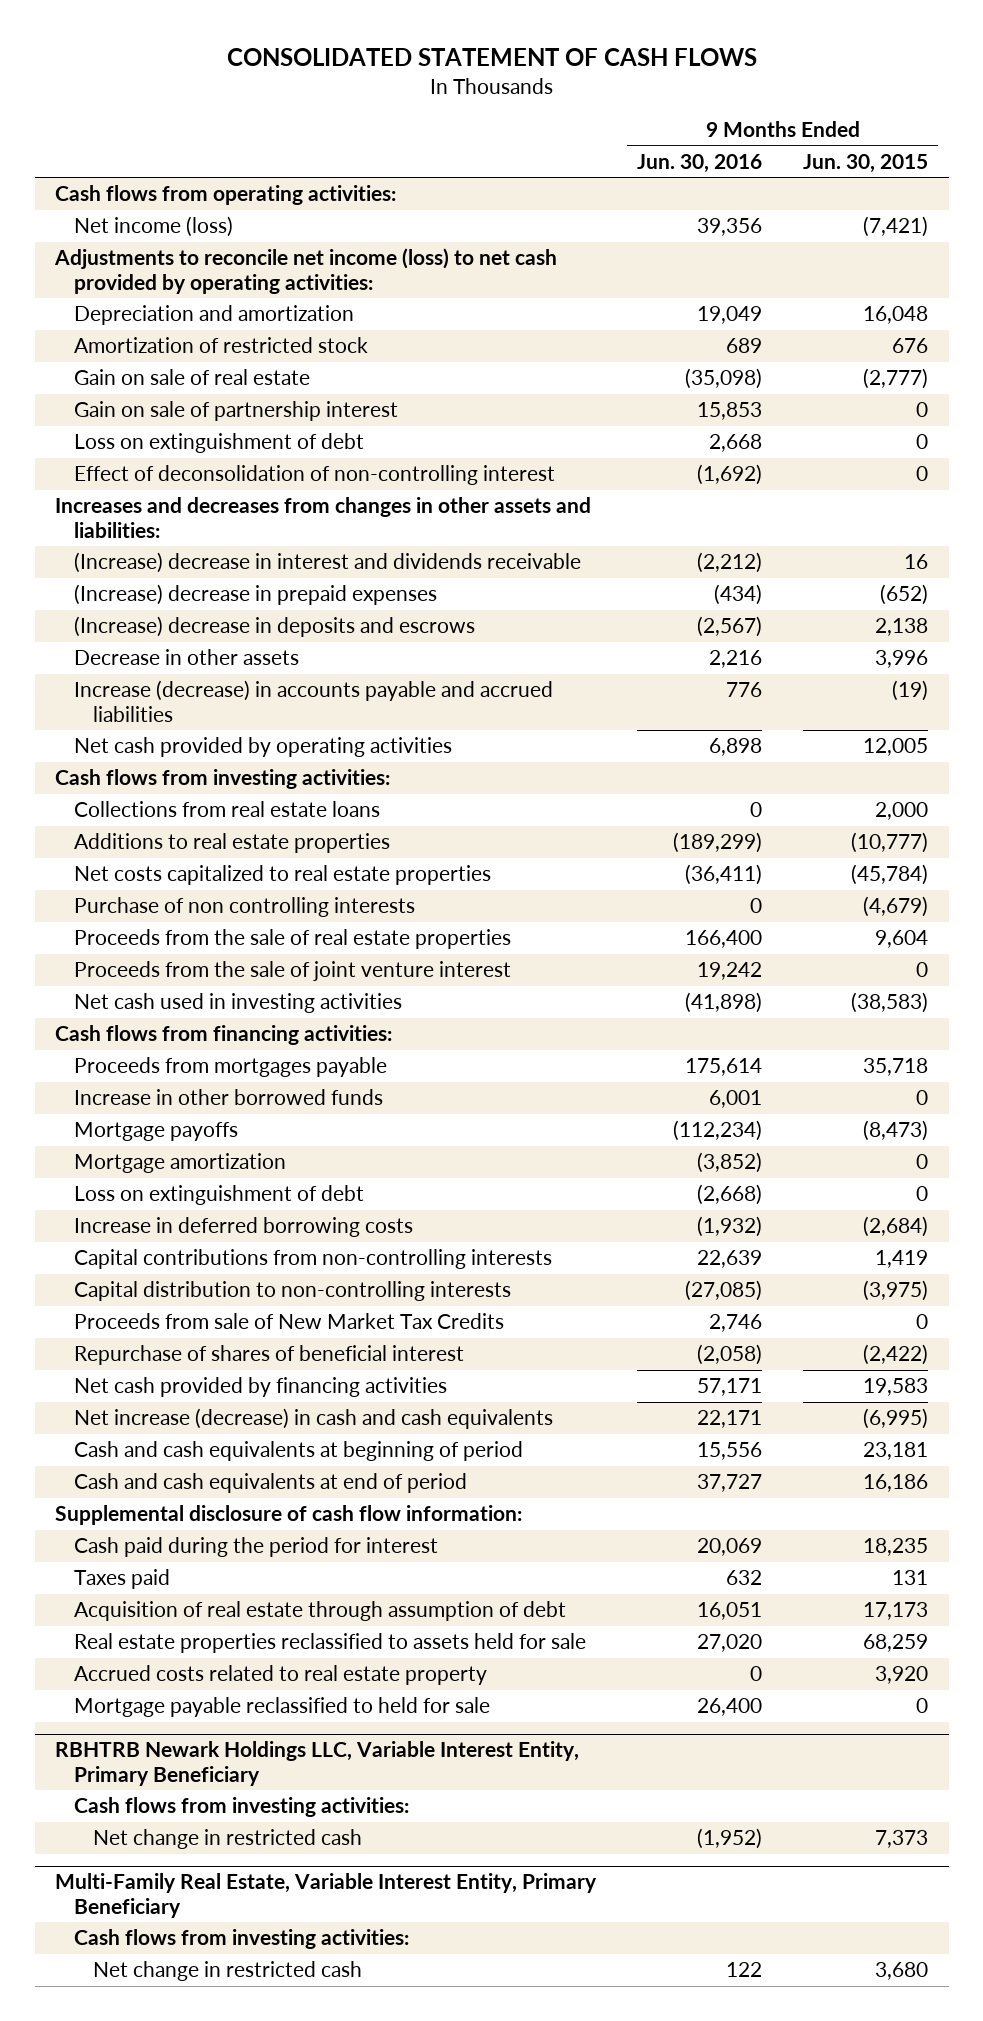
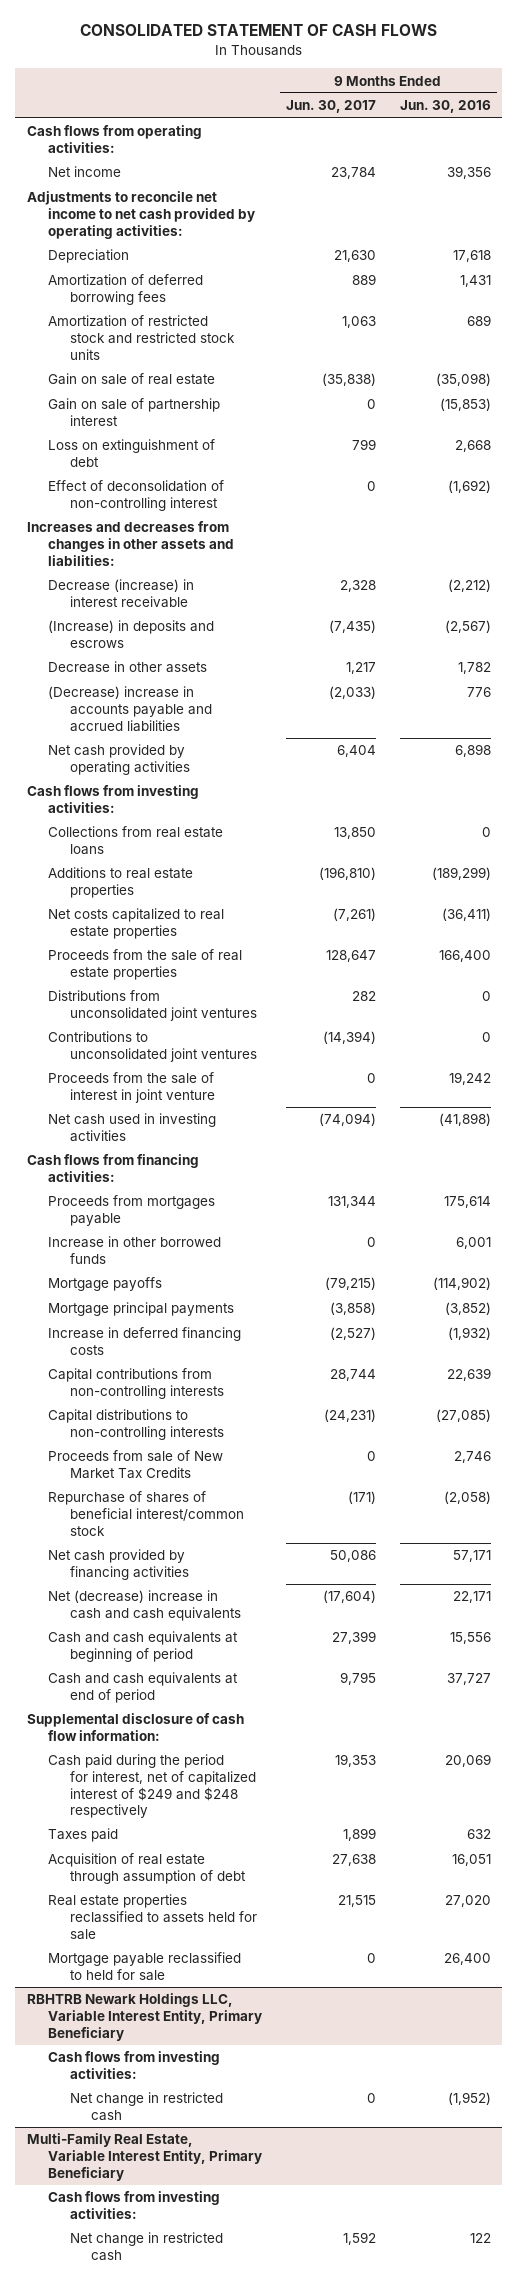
[803,153,929,173] Jun. 30, 2015 -> none
none -> [285,100,376,114] Jun. 30, 2017
[74,216,234,238] Net income (loss) -> [48,166,122,178] Net income
[54,248,558,294] Adjustments to reconcile net income (loss) to net cash provided by operating activities: -> [26,191,256,239] Adjustments to reconcile net income to net cash provided by operating activities:
[74,305,355,326] Depreciation and amortization -> [48,249,130,264] Depreciation
[697,306,763,325] 19,049 -> [452,250,491,263] 17,618
none -> [48,274,204,305] Amortization of deferred borrowing fees
[74,337,369,354] Amortization of restricted stock -> [48,315,235,360] Amortization of restricted stock and restricted stock units
[697,402,763,421] 15,853 -> [439,398,491,412] (15,853)
[74,584,438,606] (Increase) decrease in prepaid expenses -> none
[74,552,582,574] (Increase) decrease in interest and dividends receivable -> [48,579,195,608] Decrease (increase) in interest receivable
[74,616,476,638] (Increase) decrease in deposits and escrows -> [48,620,215,648] (Increase) in deposits and escrows
[709,650,763,669] 2,216 -> [457,662,491,675] 1,782
[74,680,554,722] Increase (decrease) in accounts payable and accrued liabilities -> [48,686,212,732] (Decrease) increase in accounts payable and accrued liabilities
[74,897,416,918] Purchase of non controlling interests -> none
none -> [48,990,257,1021] Distributions from unconsolidated joint ventures
none -> [48,1031,257,1062] Contributions to unconsolidated joint ventures
[74,961,512,982] Proceeds from the sale of joint venture interest -> [48,1072,215,1103] Proceeds from the sale of interest in joint venture
[74,1185,365,1206] Loss on extinguishment of debt -> none
[673,1120,763,1142] (112,234) -> [432,1277,491,1291] (114,902)
[74,1153,287,1174] Mortgage amortization -> [48,1302,235,1317] Mortgage principal payments
[74,1217,414,1238] Increase in deferred borrowing costs -> [48,1327,242,1355] Increase in deferred financing costs
[74,1281,512,1302] Capital distribution to non-controlling interests -> [48,1409,224,1440] Capital distributions to non-controlling interests
[74,1345,465,1366] Repurchase of shares of beneficial interest -> [48,1491,244,1536] Repurchase of shares of beneficial interest/common stock
[74,1408,554,1430] Net increase (decrease) in cash and cash equivalents -> [48,1590,241,1621] Net (decrease) increase in cash and cash equivalents
[74,1537,439,1558] Cash paid during the period for interest -> [48,1754,256,1819] Cash paid during the period for interest, net of capitalized interest of $249 and $248 respectively
[74,1665,488,1686] Accrued costs related to real estate property -> none

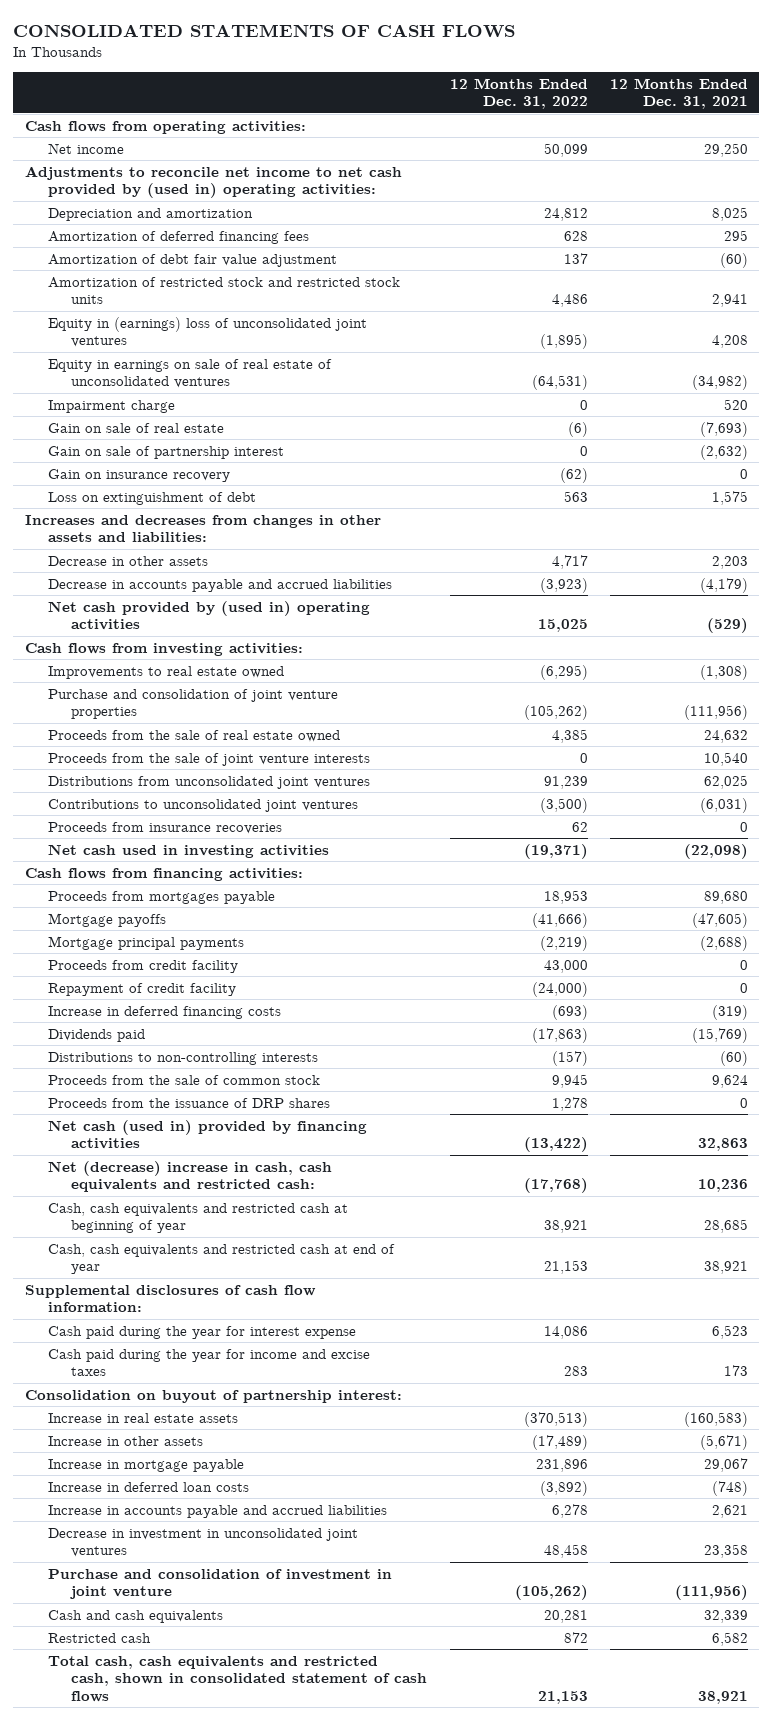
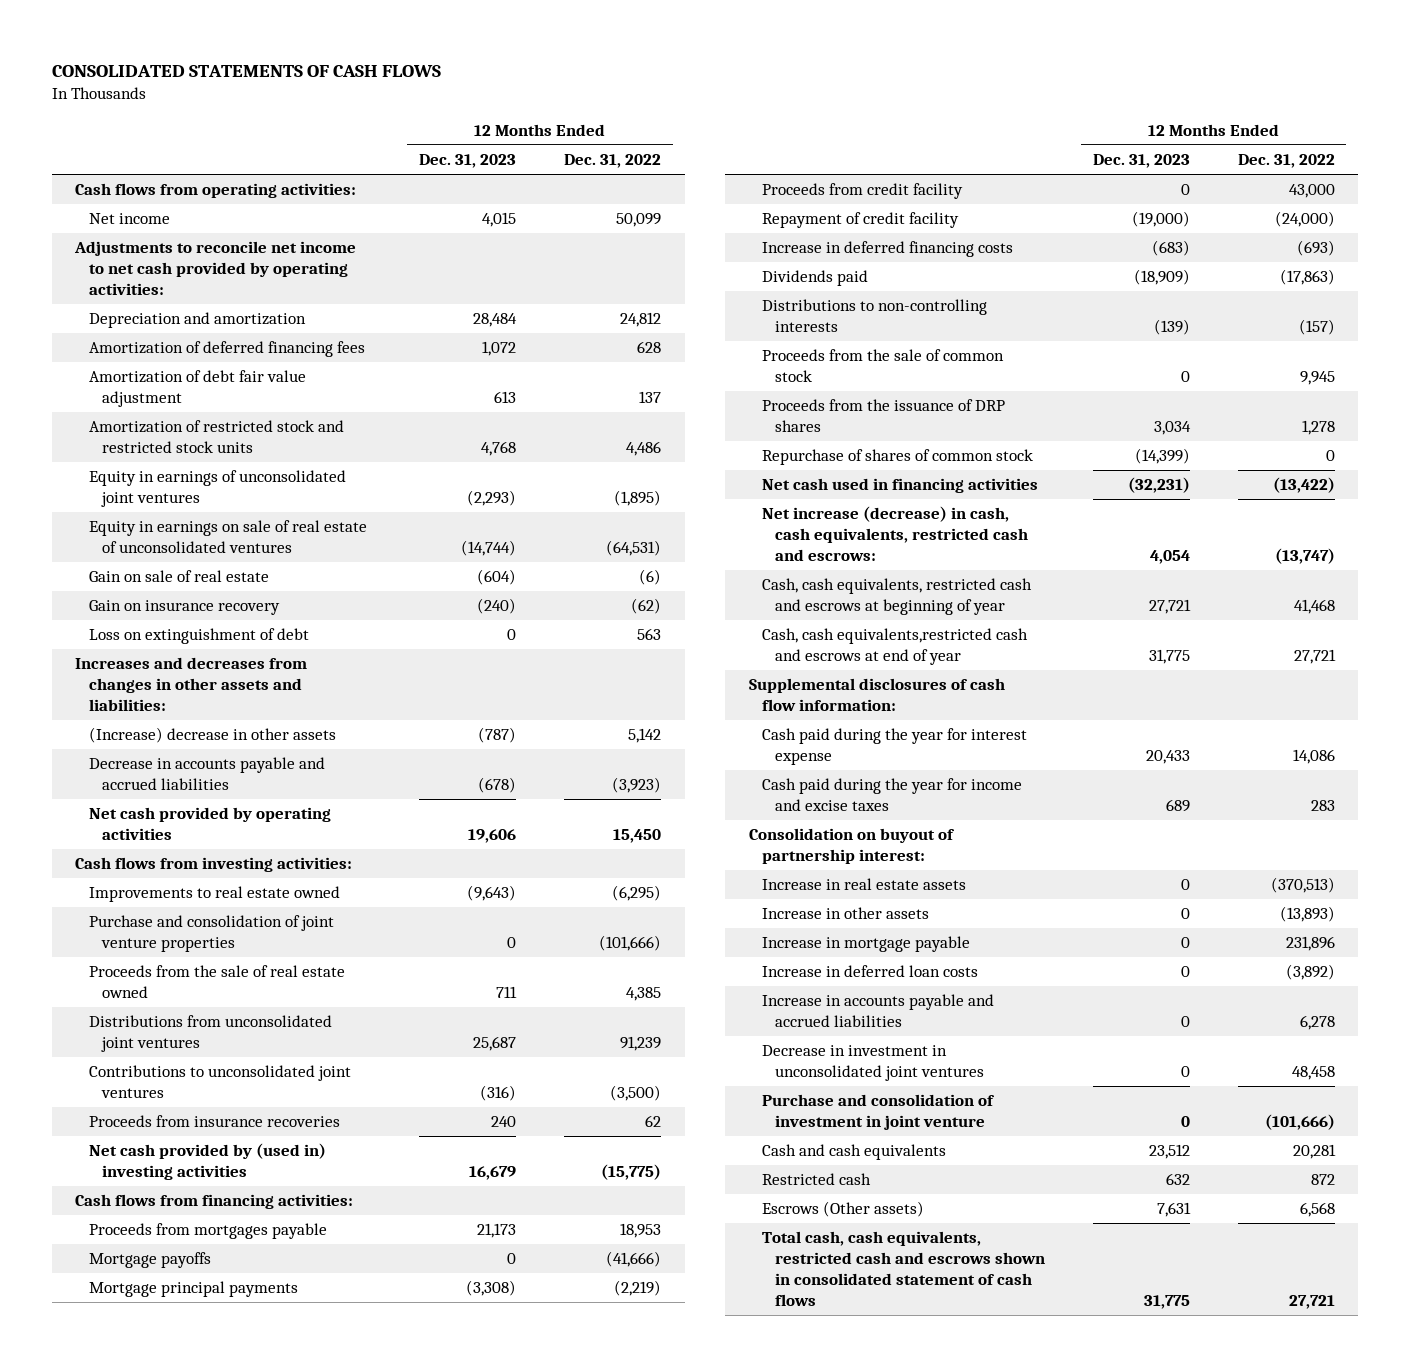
[610,77,749,110] 12 Months Ended Dec. 31, 2021 -> none
none -> [419,153,517,168] Dec. 31, 2023
[24,165,402,199] Adjustments to reconcile net income to net cash provided by (used in) operating activities: -> [74,241,357,295] Adjustments to reconcile net income to net cash provided by operating activities:
[47,316,367,348] Equity in (earnings) loss of unconsolidated joint ventures -> [88,470,346,508] Equity in earnings of unconsolidated joint ventures
[47,399,175,413] Impairment charge -> none
[47,445,284,459] Gain on sale of partnership interest -> none
[47,555,208,566] Decrease in other assets -> [88,727,336,744] (Increase) decrease in other assets
[551,554,588,569] 4,717 -> [627,728,661,744] 5,142
[47,600,370,631] Net cash provided by (used in) operating activities -> [88,807,331,841] Net cash provided by operating activities
[537,619,588,633] 15,025 -> [612,829,661,844] 15,450
[523,705,588,721] (105,262) -> [598,935,661,952] (101,666)
[47,752,370,766] Proceeds from the sale of joint venture interests -> none
[47,843,329,858] Net cash used in investing activities -> [88,1143,326,1181] Net cash provided by (used in) investing activities
[523,843,588,859] (19,371) -> [600,1164,661,1181] (15,775)
none -> [762,449,1034,466] Repurchase of shares of common stock
[47,1119,367,1150] Net cash (used in) provided by financing activities -> [762,478,1039,494] Net cash used in financing activities
[47,1160,332,1193] Net (decrease) increase in cash, cash equivalents and restricted cash: -> [762,506,1029,561] Net increase (decrease) in cash, cash equivalents, restricted cash and escrows:
[523,1178,588,1194] (17,768) -> [1274,547,1335,564] (13,747)
[47,1202,348,1234] Cash, cash equivalents and restricted cash at beginning of year -> [762,578,1033,616] Cash, cash equivalents, restricted cash and escrows at beginning of year
[543,1220,588,1234] 38,921 -> [1293,599,1335,615] 41,468
[47,1243,395,1275] Cash, cash equivalents and restricted cash at end of year -> [762,628,1029,666] Cash, cash equivalents,restricted cash and escrows at end of year
[543,1260,588,1275] 21,153 -> [1293,649,1336,665] 27,721
[531,1434,588,1450] (17,489) -> [1279,906,1335,923] (13,893)
[514,1585,588,1601] (105,262) -> [1264,1114,1335,1131] (101,666)
none -> [762,1201,925,1218] Escrows (Other assets)
[47,1655,428,1703] Total cash, cash equivalents and restricted cash, shown in consolidated statement of cash flows -> [762,1231,1046,1306] Total cash, cash equivalents, restricted cash and escrows shown in consolidated statement of cash flows
[537,1691,588,1705] 21,153 -> [1288,1294,1335,1309] 27,721

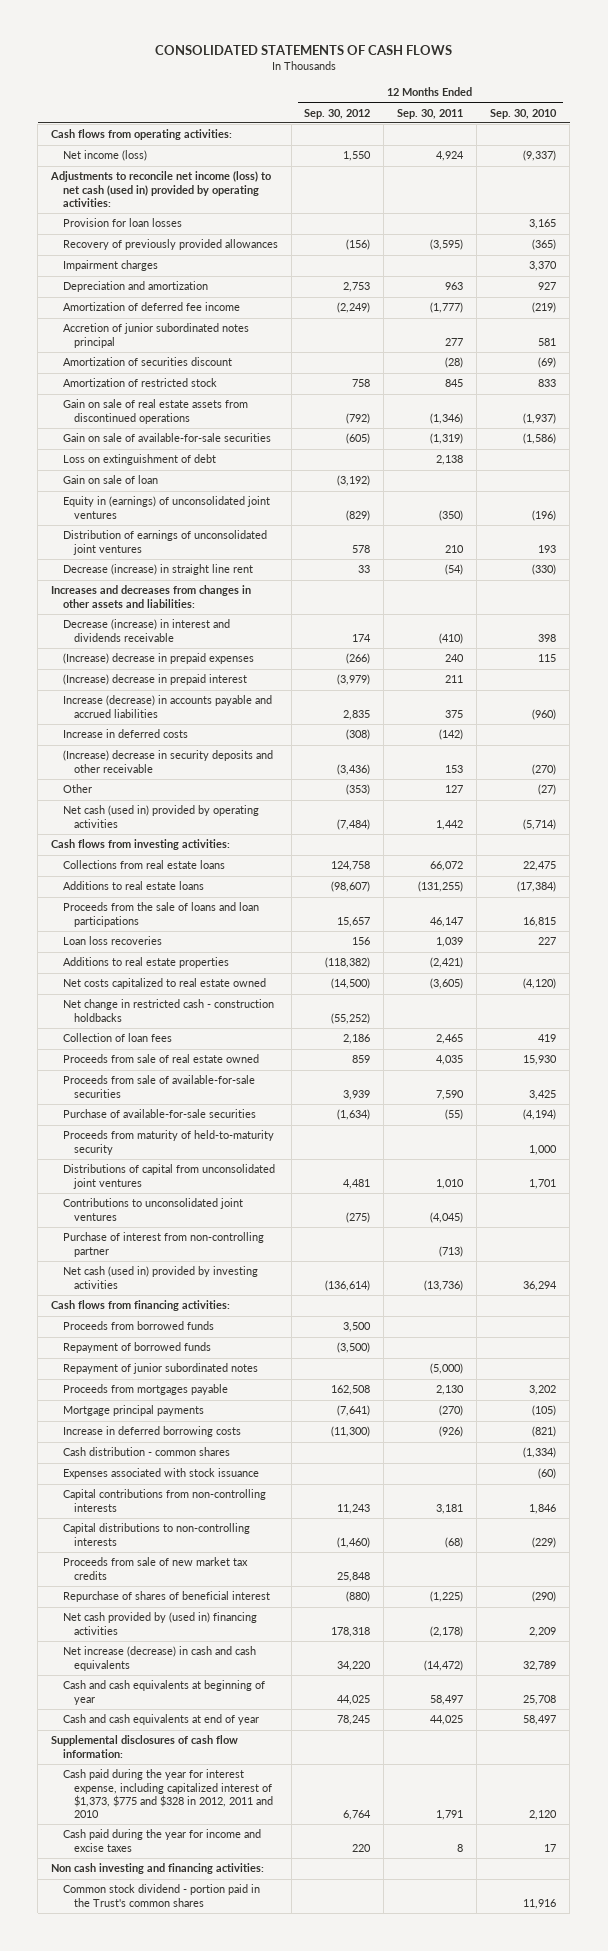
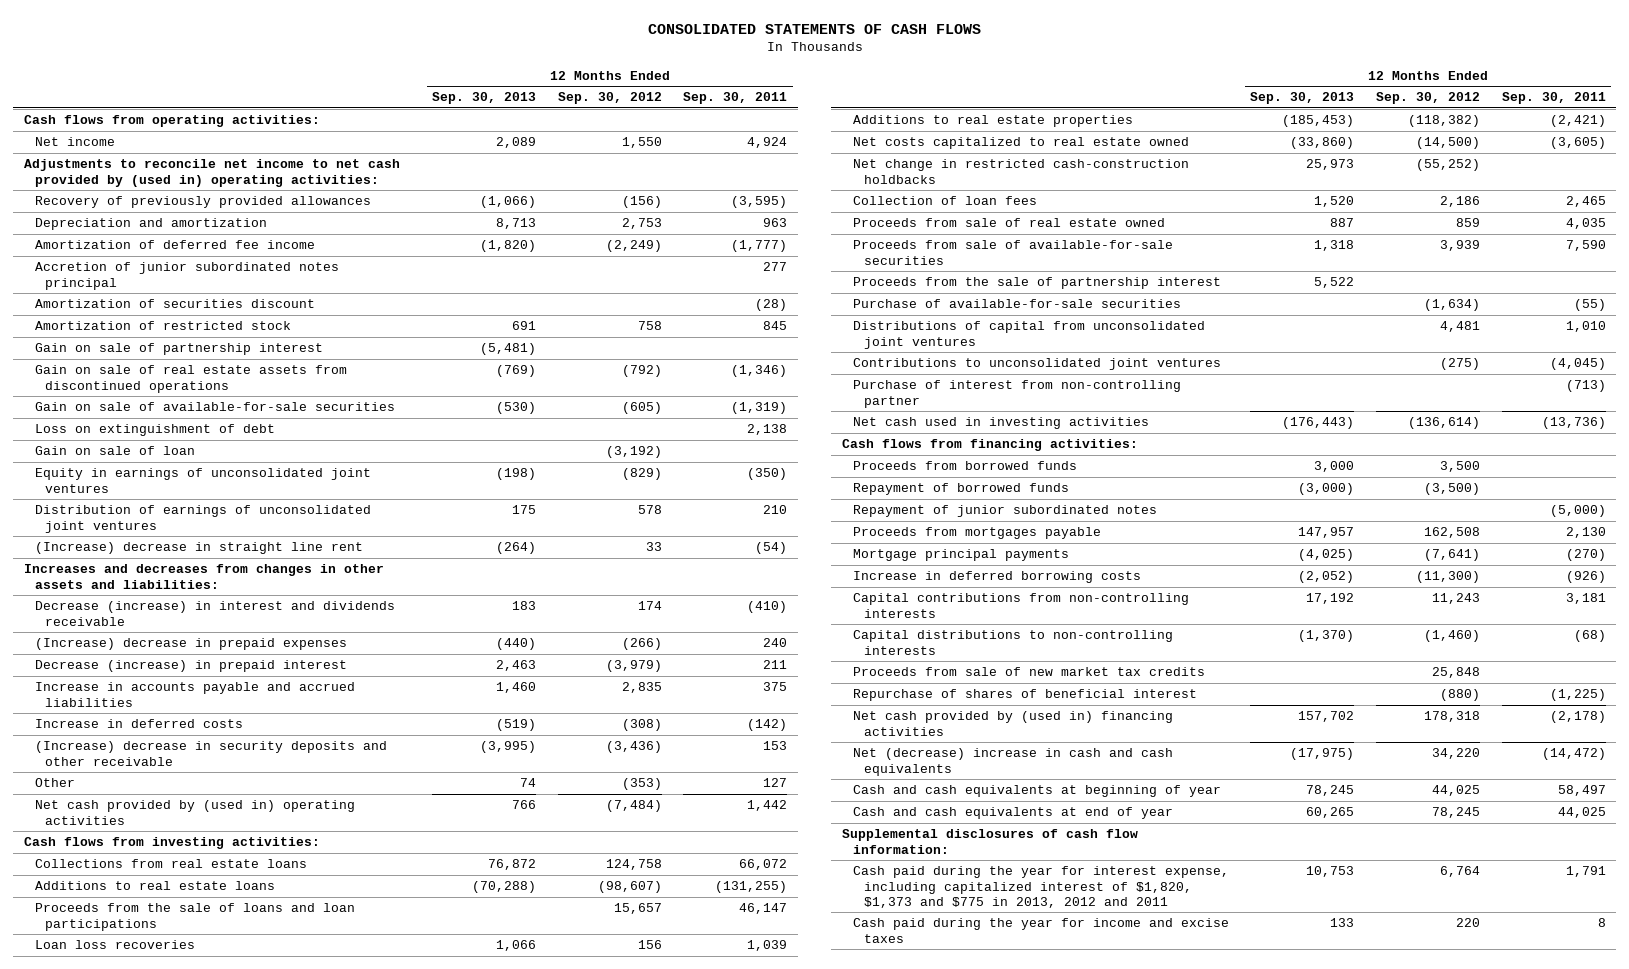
[490,108,558,119] Sep. 30, 2010 -> none
none -> [432,92,537,105] Sep. 30, 2013
[62,218,182,228] Provision for loan losses -> none
[62,150,147,162] Net income (loss) -> [34,137,115,147] Net income
[50,171,272,207] Adjustments to reconcile net income (loss) to net cash (used in) provided by operating activities: -> [23,159,400,187] Adjustments to reconcile net income to net cash provided by (used in) operating activities:
[62,260,158,272] Impairment charges -> none
none -> [34,343,323,356] Gain on sale of partnership interest
[62,496,270,519] Equity in (earnings) of unconsolidated joint ventures -> [34,468,371,493] Equity in earnings of unconsolidated joint ventures
[62,564,253,576] Decrease (increase) in straight line rent -> [34,542,363,555] (Increase) decrease in straight line rent
[62,674,247,686] (Increase) decrease in prepaid interest -> [34,660,347,673] Decrease (increase) in prepaid interest
[62,695,272,718] Increase (decrease) in accounts payable and accrued liabilities -> [34,682,355,707] Increase in accounts payable and accrued liabilities
[62,805,259,828] Net cash (used in) provided by operating activities -> [34,800,355,825] Net cash provided by (used in) operating activities
[62,999,274,1022] Net change in restricted cash - construction holdbacks -> [852,159,1189,184] Net change in restricted cash-construction holdbacks
none -> [852,277,1221,290] Proceeds from the sale of partnership interest
[62,1130,274,1155] Proceeds from maturity of held-to-maturity security -> none
[62,1266,258,1289] Net cash (used in) provided by investing activities -> [852,417,1149,430] Net cash used in investing activities
[62,1447,230,1457] Cash distribution - common shares -> none
[62,1468,259,1480] Expenses associated with stock issuance -> none
[62,1646,256,1671] Net increase (decrease) in cash and cash equivalents -> [852,748,1173,776] Net (decrease) increase in cash and cash equivalents
[62,1769,273,1818] Cash paid during the year for interest expense, including capitalized interest of $1,373, $775 and $328 in 2012, 2011 and 2010 -> [852,866,1229,908] Cash paid during the year for interest expense, including capitalized interest of $1,820, $1,373 and $775 in 2013, 2012 and 2011
[51,1863,265,1875] Non cash investing and financing activities: -> none
[62,1884,260,1907] Common stock dividend - portion paid in the Trust's common shares -> none

